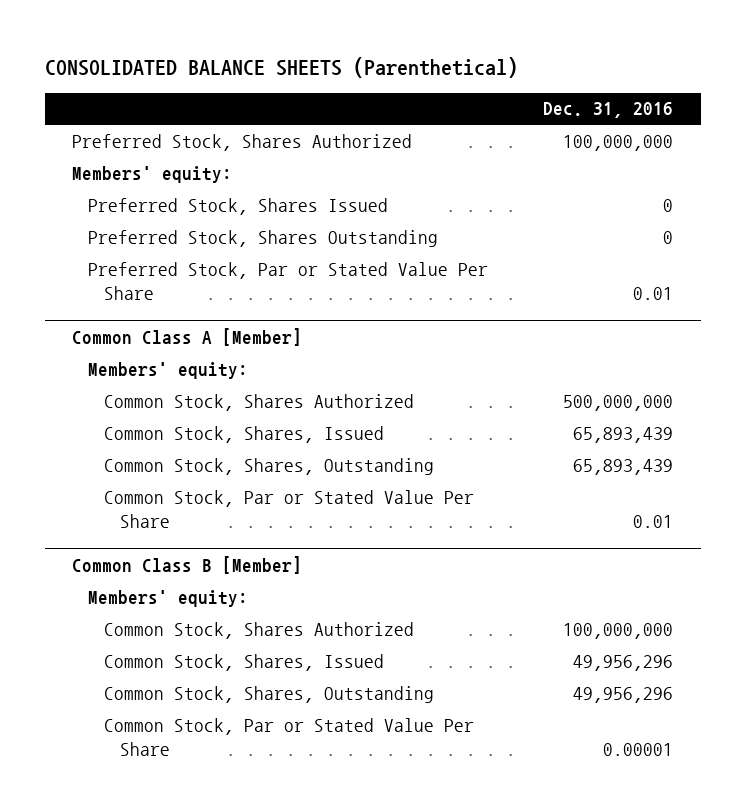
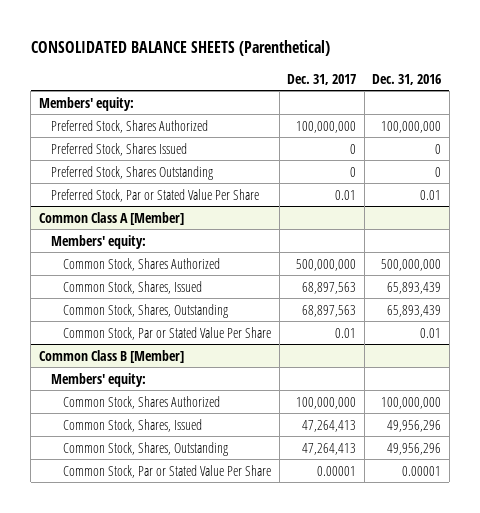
none -> [287,73,357,85] Dec. 31, 2017
[72,133,413,151] Preferred Stock, Shares Authorized -> [51,119,209,133] Preferred Stock, Shares Authorized

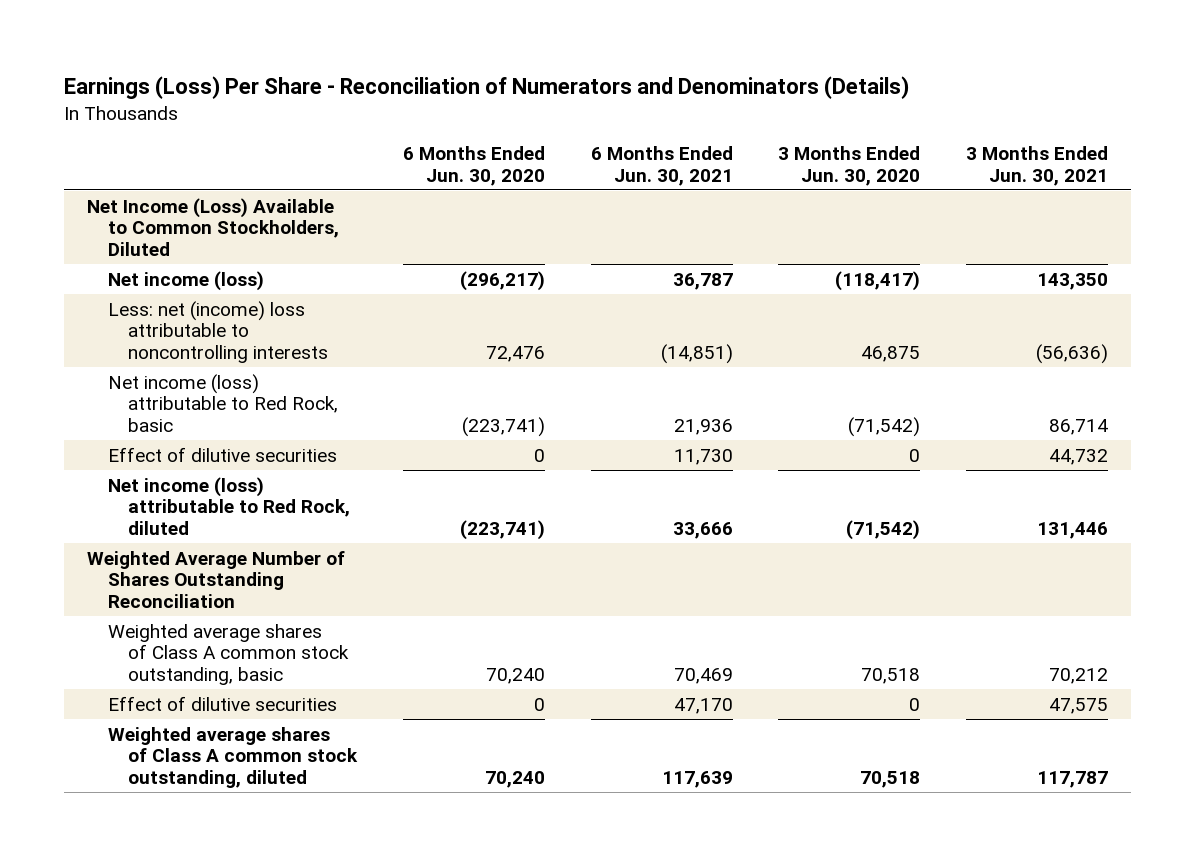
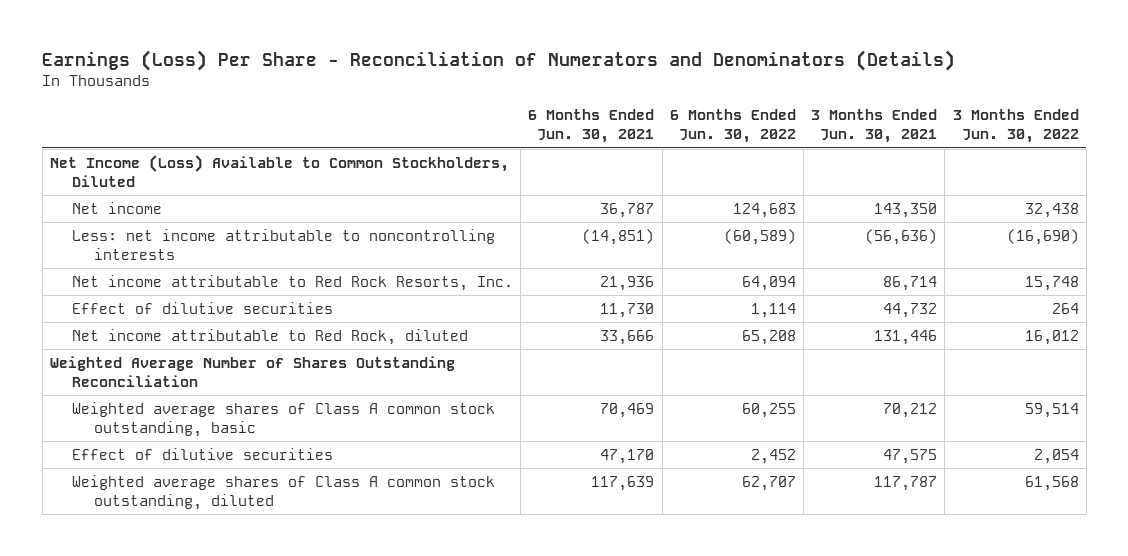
[402,146,545,186] 6 Months Ended Jun. 30, 2020 -> none
[778,146,921,186] 3 Months Ended Jun. 30, 2020 -> none
none -> [669,109,796,144] 6 Months Ended Jun. 30, 2022
none -> [952,109,1079,144] 3 Months Ended Jun. 30, 2022
[107,270,264,291] Net income (loss) -> [72,201,163,214] Net income
[107,300,328,364] Less: net (income) loss attributable to noncontrolling interests -> [72,228,496,261] Less: net income attributable to noncontrolling interests
[107,373,338,433] Net income (loss) attributable to Red Rock, basic -> [72,274,514,291] Net income attributable to Red Rock Resorts, Inc.
[107,476,350,536] Net income (loss) attributable to Red Rock, diluted -> [72,328,469,345] Net income attributable to Red Rock, diluted

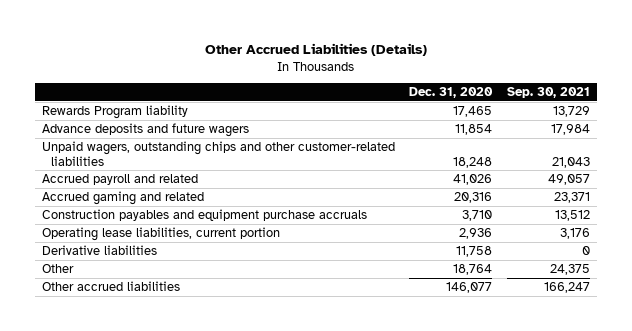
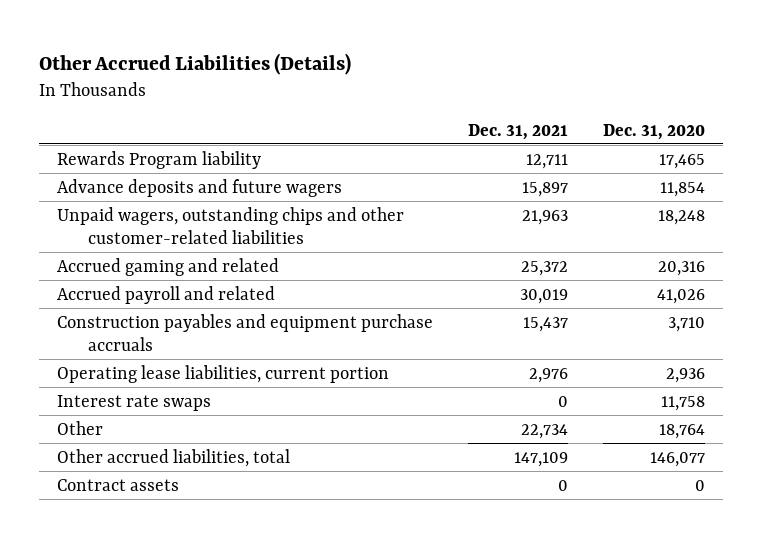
[506,86,590,98] Sep. 30, 2021 -> none
none -> [468,123,569,140] Dec. 31, 2021
[41,174,198,186] Accrued payroll and related -> [56,285,275,304] Accrued payroll and related
[41,245,157,256] Derivative liabilities -> [56,394,211,411] Interest rate swaps
[41,281,180,292] Other accrued liabilities -> [56,448,290,467] Other accrued liabilities, total
none -> [56,478,179,491] Contract assets

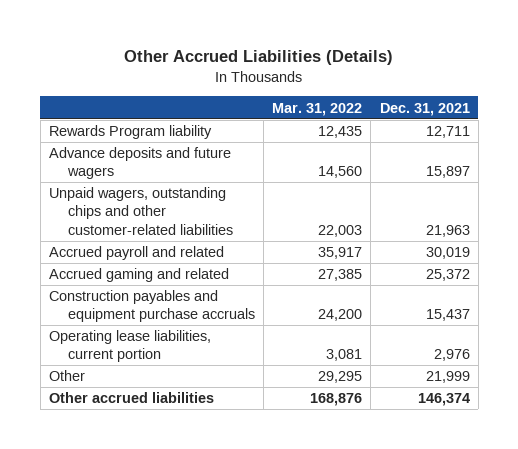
[603,123,706,140] Dec. 31, 2020 -> none
none -> [272,102,363,116] Mar. 31, 2022
[56,257,279,276] Accrued gaming and related -> [48,268,229,283] Accrued gaming and related
[56,394,211,411] Interest rate swaps -> none
[56,478,179,491] Contract assets -> none
[521,423,569,439] 22,734 -> [425,371,470,384] 21,999
[56,448,290,467] Other accrued liabilities, total -> [48,392,214,404] Other accrued liabilities
[514,451,569,467] 147,109 -> [417,393,470,407] 146,374

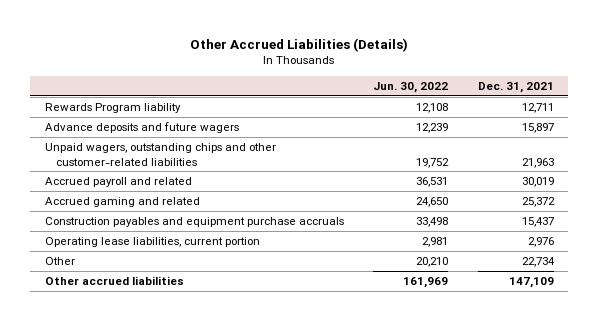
[272,102,363,116] Mar. 31, 2022 -> none
none -> [373,81,449,93] Jun. 30, 2022
[425,371,470,384] 21,999 -> [521,256,555,267] 22,734
[417,393,470,407] 146,374 -> [508,276,554,288] 147,109

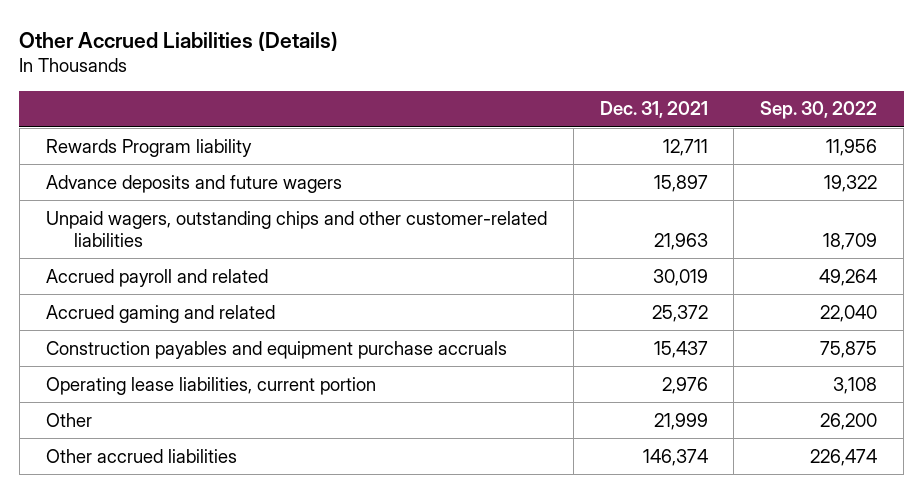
[373,81,449,93] Jun. 30, 2022 -> none
none -> [760,101,878,120] Sep. 30, 2022
[521,256,555,267] 22,734 -> [653,412,708,430] 21,999
[508,276,554,288] 147,109 -> [642,448,708,466] 146,374

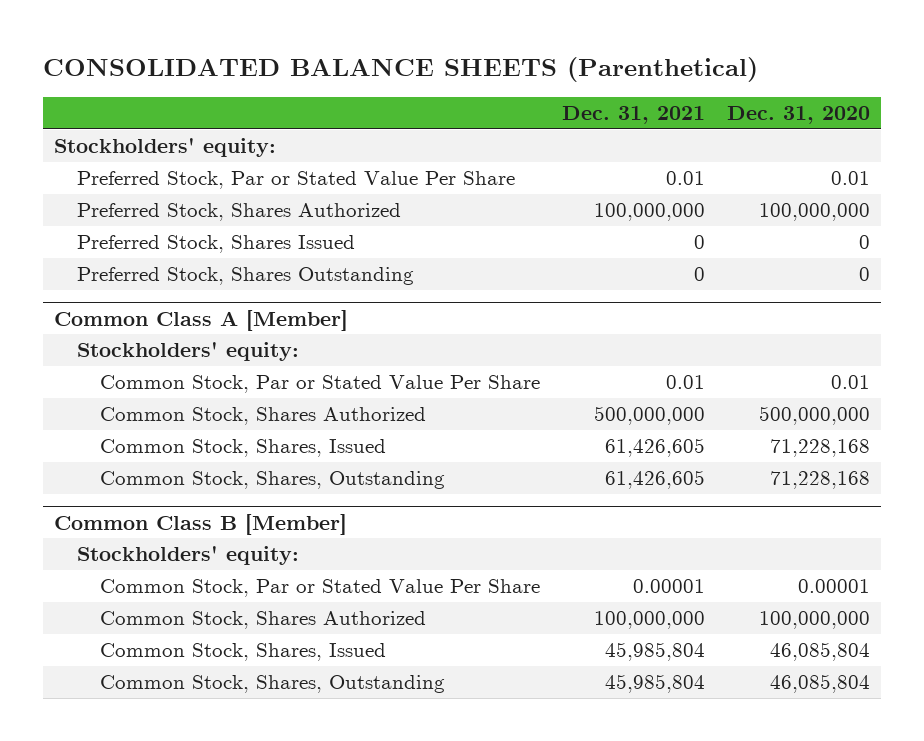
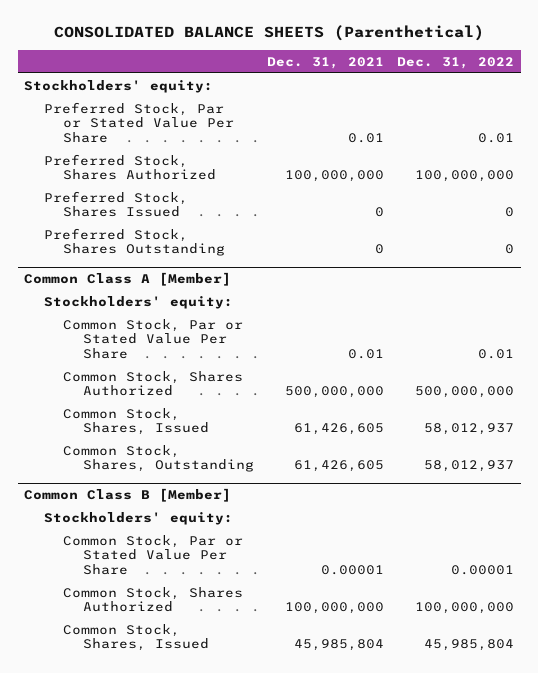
[727,106,871,125] Dec. 31, 2020 -> none
none -> [396,56,514,69] Dec. 31, 2022
[100,675,446,694] Common Stock, Shares, Outstanding -> none

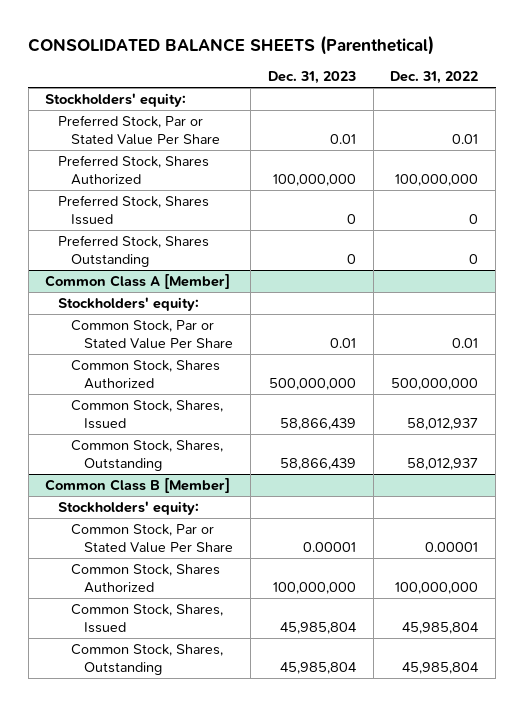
[266,56,384,69] Dec. 31, 2021 -> none
none -> [267,71,356,85] Dec. 31, 2023
none -> [71,643,224,675] Common Stock, Shares, Outstanding

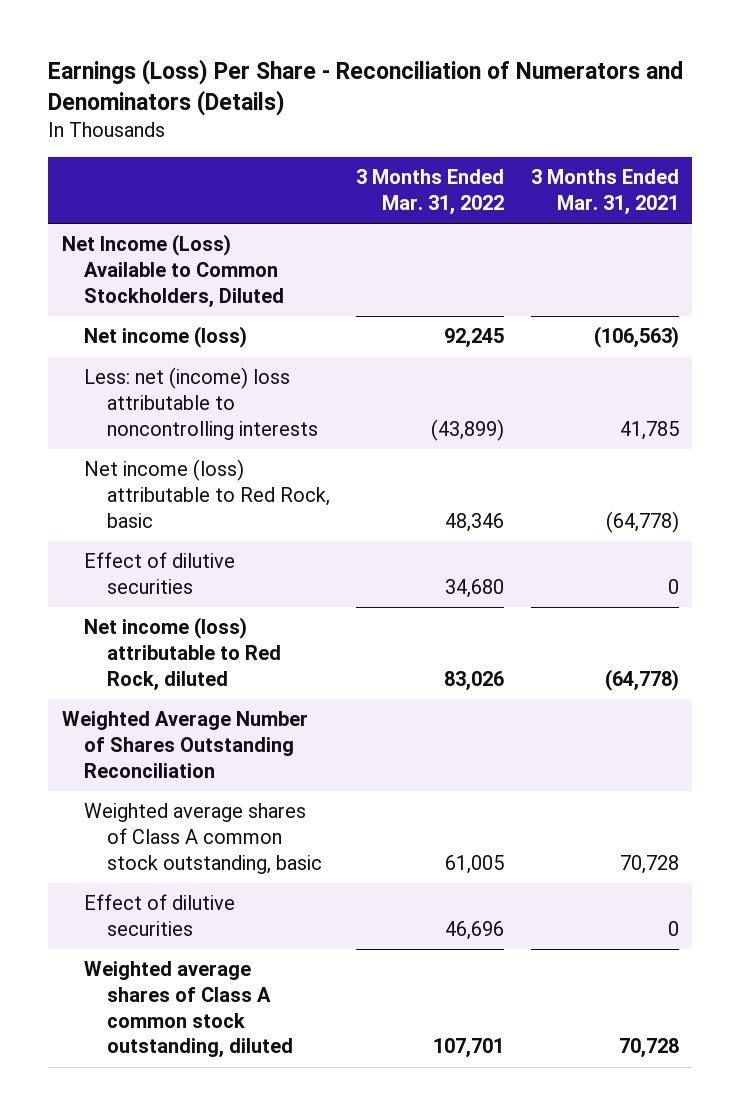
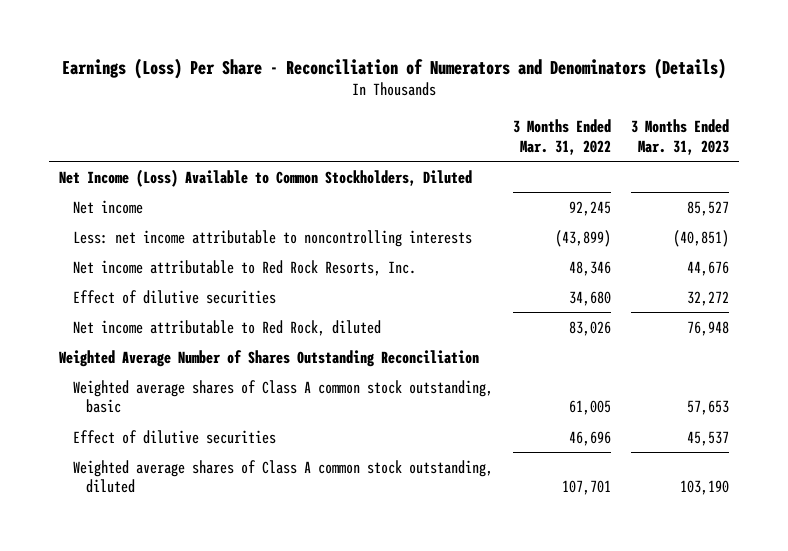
[530,169,679,216] 3 Months Ended Mar. 31, 2021 -> none
none -> [630,119,729,155] 3 Months Ended Mar. 31, 2023
[84,326,248,349] Net income (loss) -> [72,199,143,214] Net income
[84,367,319,440] Less: net (income) loss attributable to noncontrolling interests -> [72,229,472,247] Less: net income attributable to noncontrolling interests
[84,459,331,528] Net income (loss) attributable to Red Rock, basic -> [72,259,416,276] Net income attributable to Red Rock Resorts, Inc.
[84,617,282,691] Net income (loss) attributable to Red Rock, diluted -> [72,319,381,336] Net income attributable to Red Rock, diluted

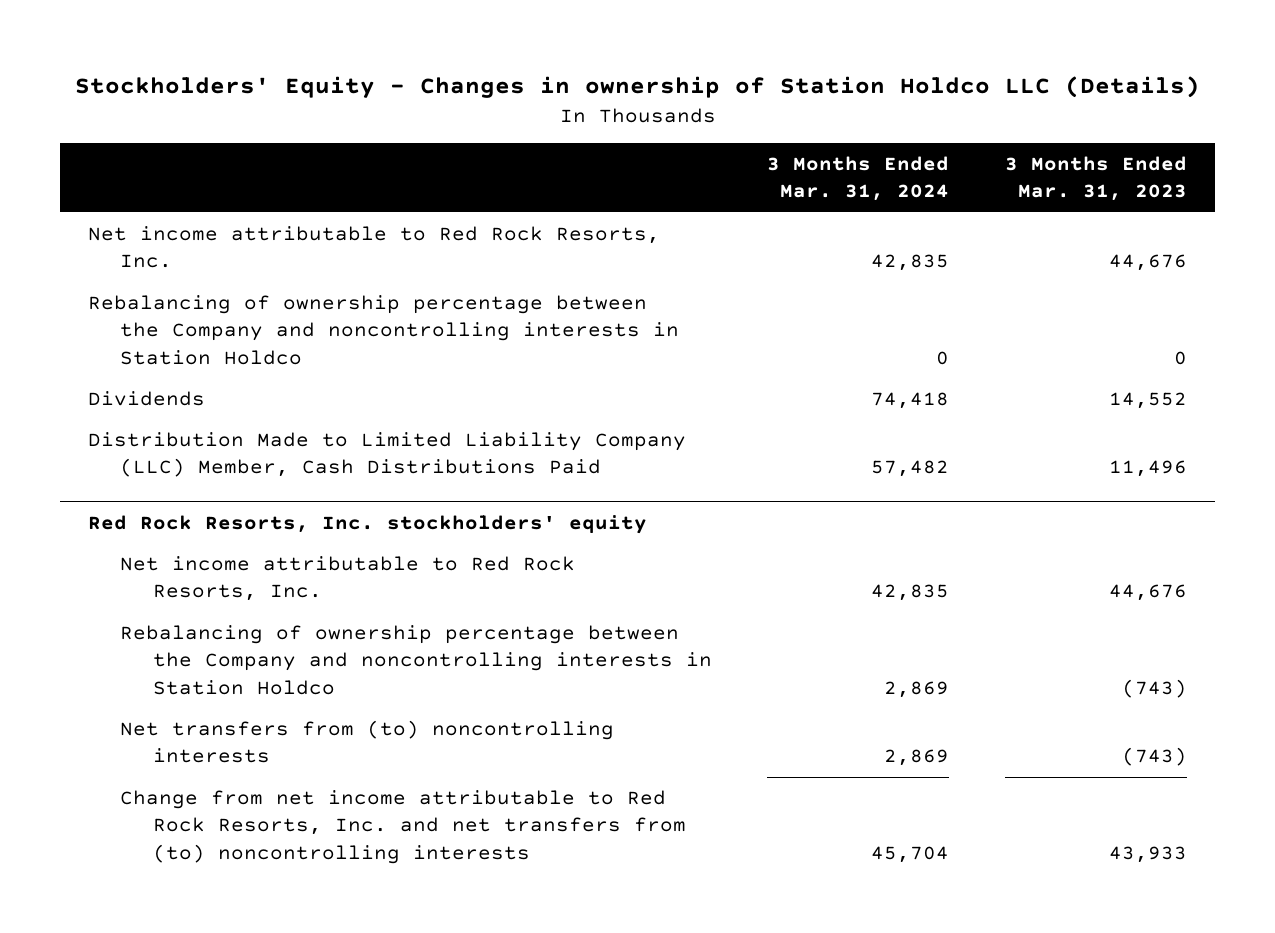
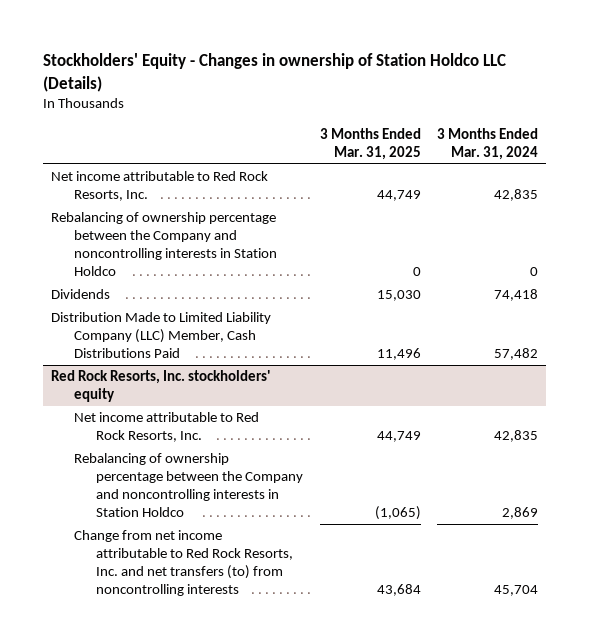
[1005,155,1188,202] 3 Months Ended Mar. 31, 2023 -> none
none -> [319,128,421,161] 3 Months Ended Mar. 31, 2025
[120,719,615,764] Net transfers from (to) noncontrolling interests -> none
[120,789,686,864] Change from net income attributable to Red Rock Resorts, Inc. and net transfers from (to) noncontrolling interests -> [73,530,293,597] Change from net income attributable to Red Rock Resorts, Inc. and net transfers (to) from noncontrolling interests

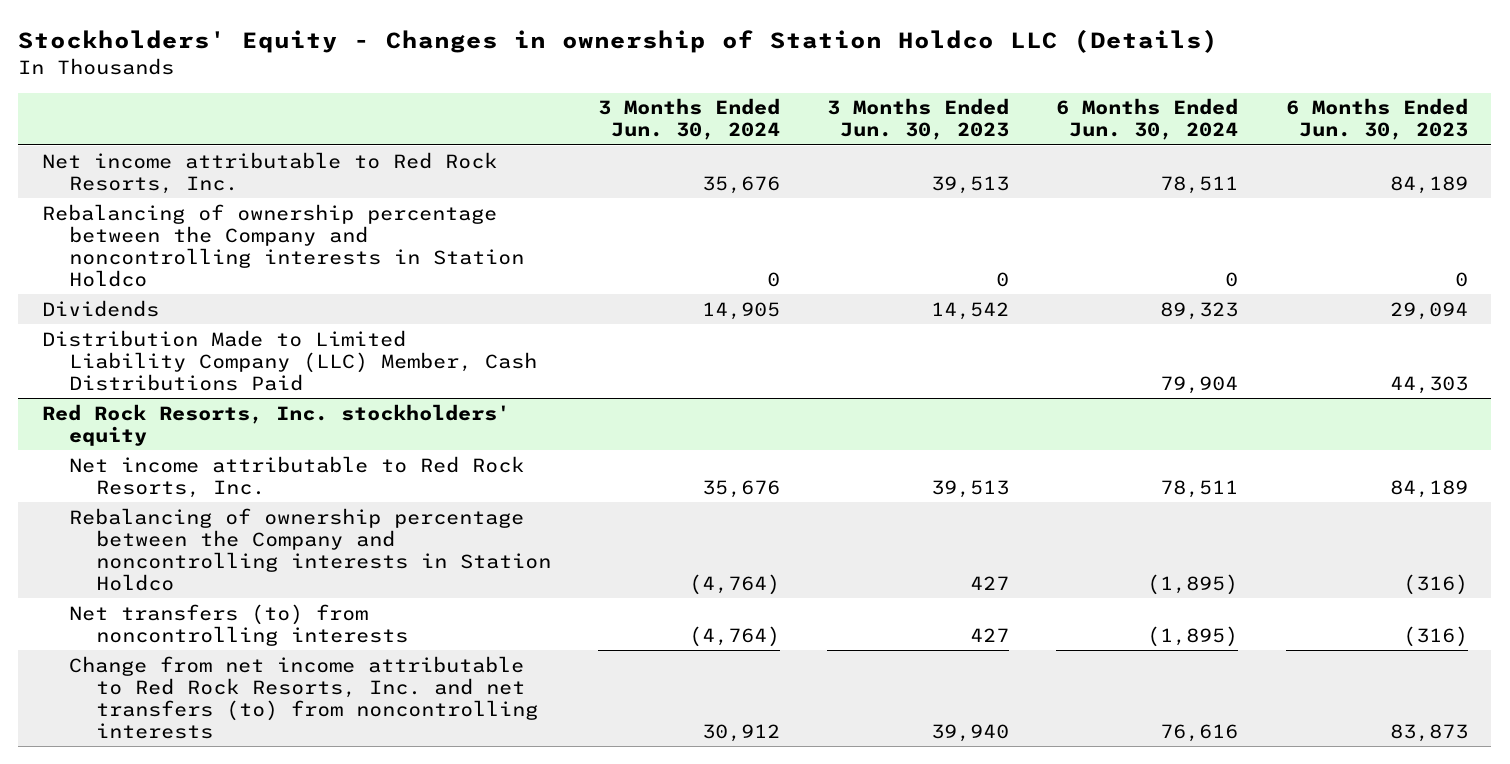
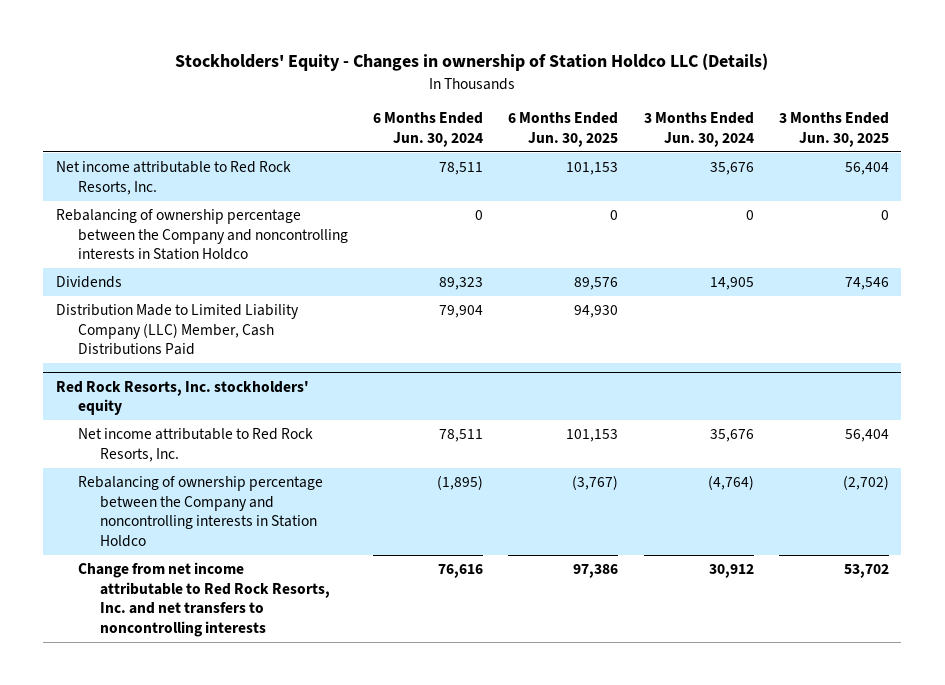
[827,98,1010,141] 3 Months Ended Jun. 30, 2023 -> none
[1285,98,1468,141] 6 Months Ended Jun. 30, 2023 -> none
none -> [508,112,619,147] 6 Months Ended Jun. 30, 2025
none -> [778,112,889,147] 3 Months Ended Jun. 30, 2025
[68,603,408,646] Net transfers (to) from noncontrolling interests -> none
[68,655,538,740] Change from net income attributable to Red Rock Resorts, Inc. and net transfers (to) from noncontrolling interests -> [77,562,330,637] Change from net income attributable to Red Rock Resorts, Inc. and net transfers to noncontrolling interests

